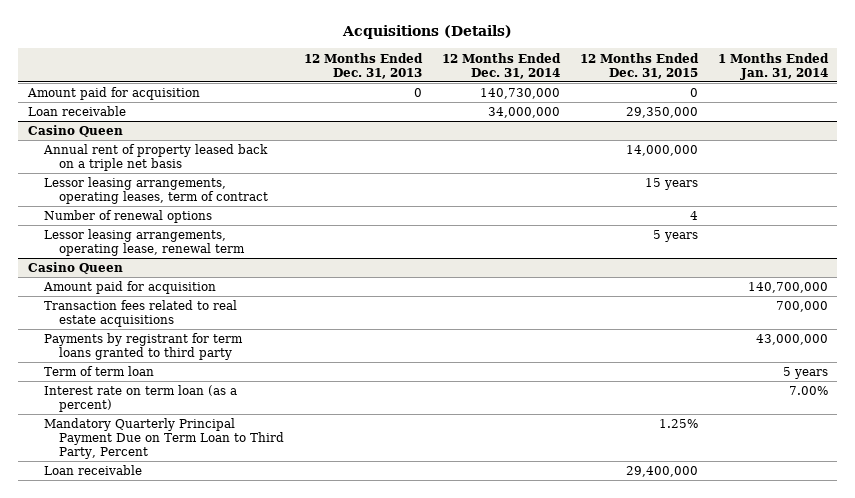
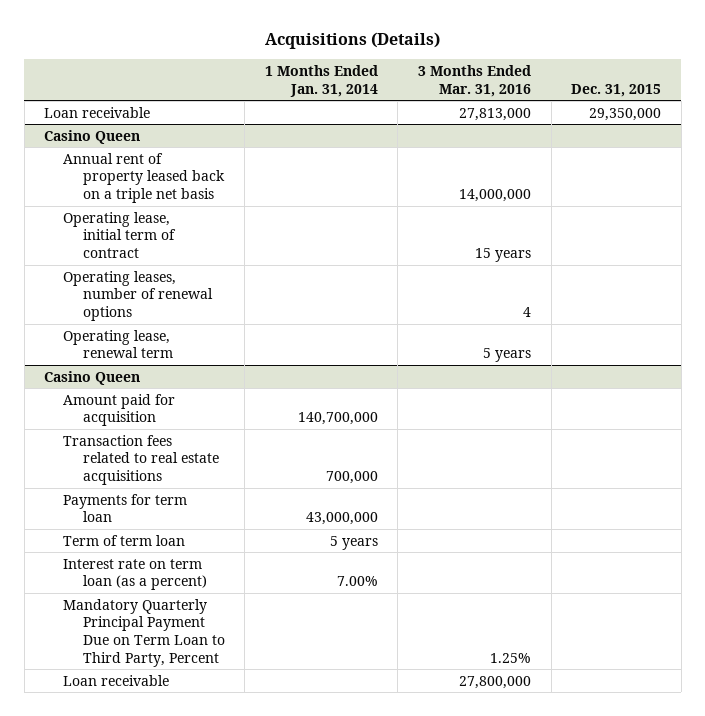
[304,52,424,79] 12 Months Ended Dec. 31, 2013 -> none
[441,52,561,79] 12 Months Ended Dec. 31, 2014 -> none
[579,52,699,79] 12 Months Ended Dec. 31, 2015 -> none
none -> [418,64,532,97] 3 Months Ended Mar. 31, 2016
none -> [571,83,662,97] Dec. 31, 2015
[26,87,200,101] Amount paid for acquisition -> none
[43,177,269,205] Lessor leasing arrangements, operating leases, term of contract -> [63,211,176,259] Operating lease, initial term of contract
[43,210,212,224] Number of renewal options -> [63,270,213,322] Operating leases, number of renewal options
[43,229,246,257] Lessor leasing arrangements, operating lease, renewal term -> [63,329,173,359] Operating lease, renewal term
[43,333,243,361] Payments by registrant for term loans granted to third party -> [63,493,188,523] Payments for term loan

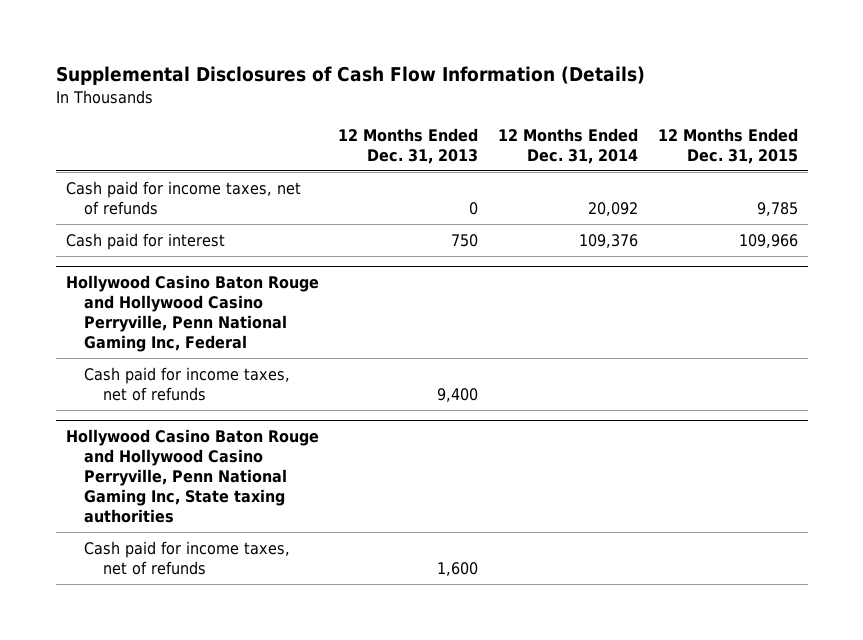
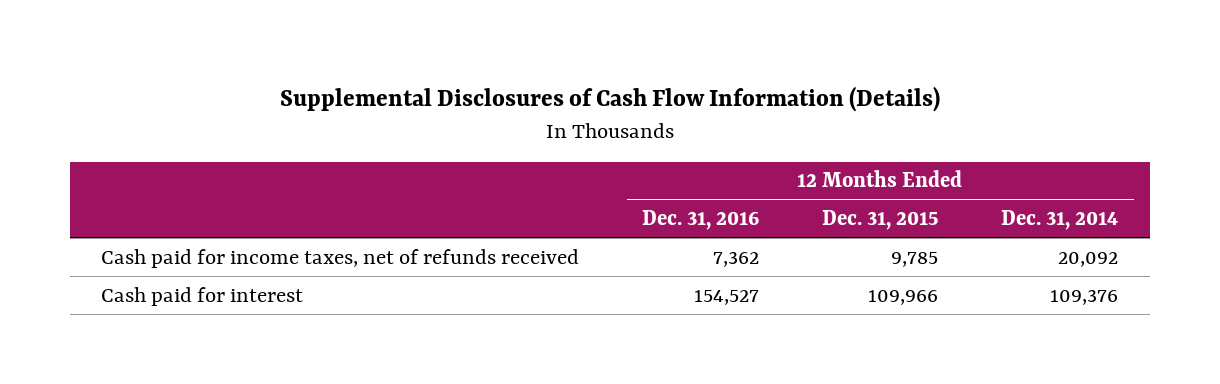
[338,127,479,164] 12 Months Ended Dec. 31, 2013 -> none
none -> [642,209,760,230] Dec. 31, 2016
[65,180,301,215] Cash paid for income taxes, net of refunds -> [101,248,580,268] Cash paid for income taxes, net of refunds received
[65,274,319,353] Hollywood Casino Baton Rouge and Hollywood Casino Perryville, Penn National Gaming Inc, Federal -> none
[84,366,291,401] Cash paid for income taxes, net of refunds -> none
[65,428,319,524] Hollywood Casino Baton Rouge and Hollywood Casino Perryville, Penn National Gaming Inc, State taxing authorities -> none
[84,540,291,575] Cash paid for income taxes, net of refunds -> none

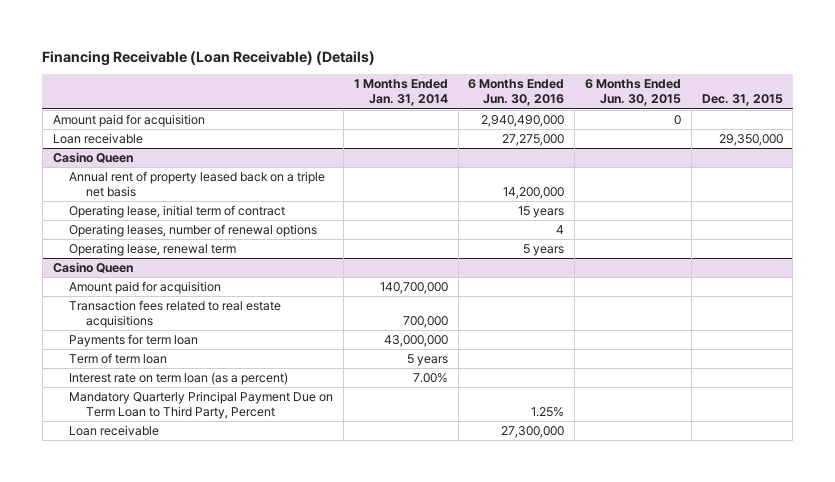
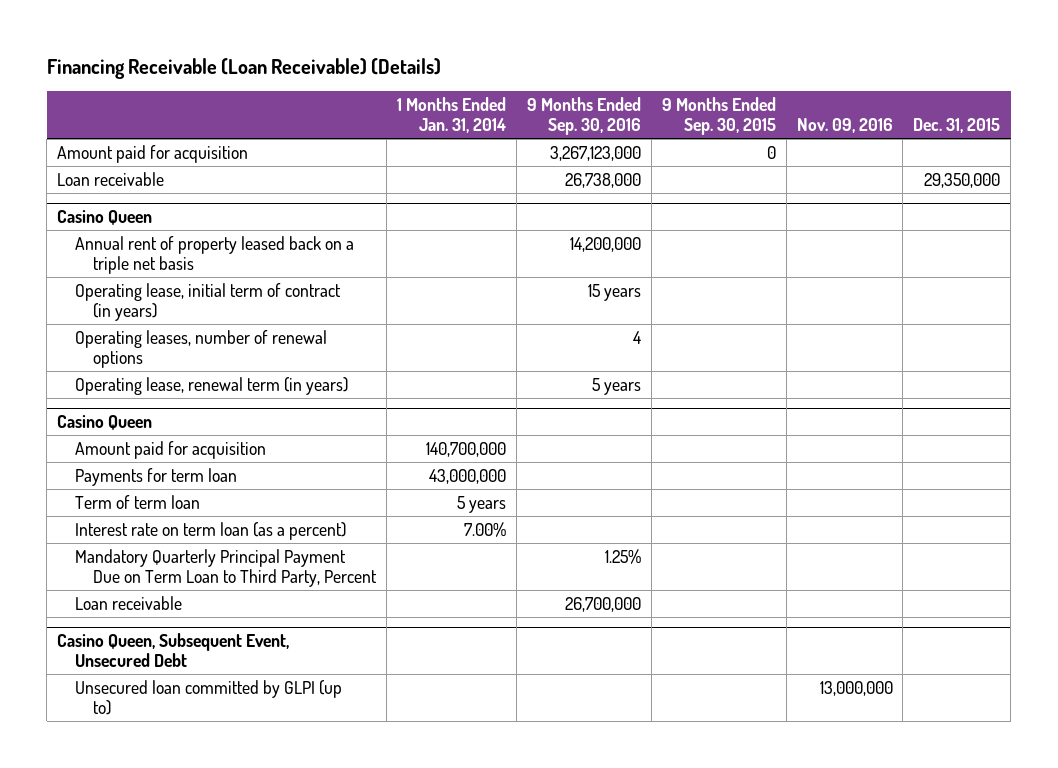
[468,79,565,107] 6 Months Ended Jun. 30, 2016 -> none
[584,79,681,107] 6 Months Ended Jun. 30, 2015 -> none
none -> [526,97,641,136] 9 Months Ended Sep. 30, 2016
none -> [661,97,776,136] 9 Months Ended Sep. 30, 2015
none -> [796,118,893,134] Nov. 09, 2016
[69,204,286,218] Operating lease, initial term of contract -> [75,282,342,322] Operating lease, initial term of contract (in years)
[69,242,237,256] Operating lease, renewal term -> [75,376,349,395] Operating lease, renewal term (in years)
[69,299,282,329] Transaction fees related to real estate acquisitions -> none
none -> [57,632,290,668] Casino Queen, Subsequent Event, Unsecured Debt
none -> [75,679,343,716] Unsecured loan committed by GLPI (up to)

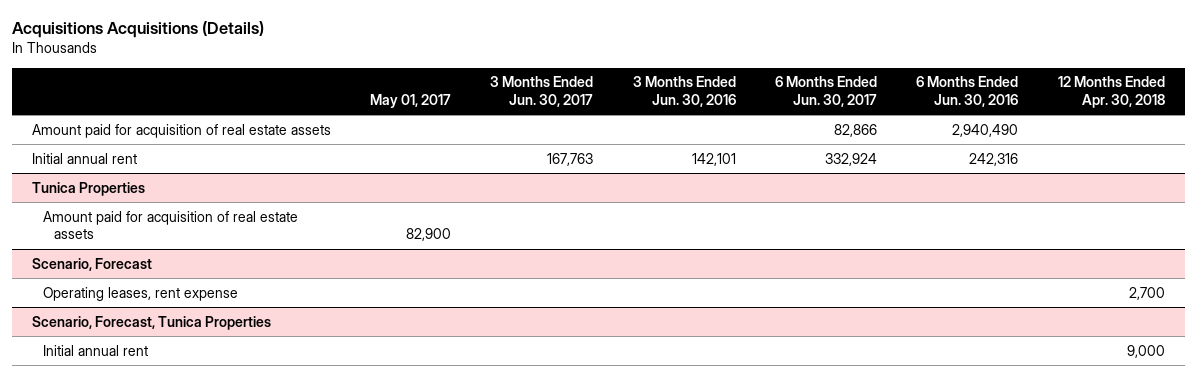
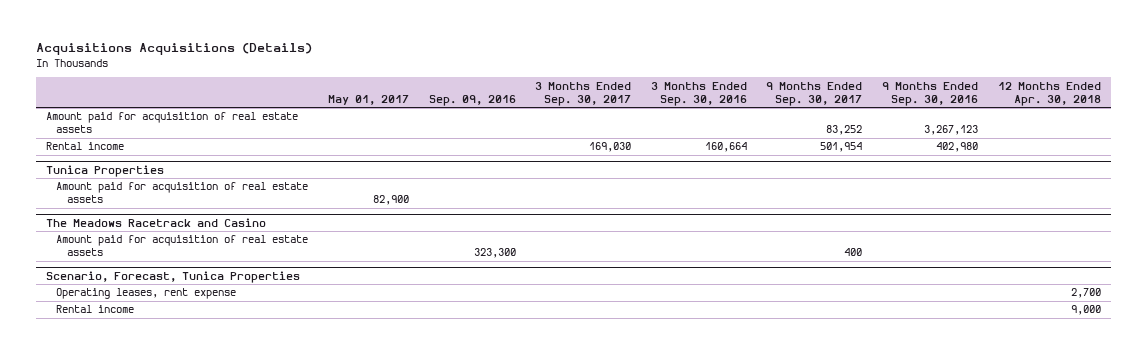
[490,76,594,108] 3 Months Ended Jun. 30, 2017 -> none
[632,76,736,108] 3 Months Ended Jun. 30, 2016 -> none
[775,76,878,108] 6 Months Ended Jun. 30, 2017 -> none
[916,76,1019,108] 6 Months Ended Jun. 30, 2016 -> none
none -> [428,94,516,106] Sep. 09, 2016
none -> [535,81,632,106] 3 Months Ended Sep. 30, 2017
none -> [650,81,747,106] 3 Months Ended Sep. 30, 2016
none -> [766,81,863,106] 9 Months Ended Sep. 30, 2017
none -> [882,81,979,106] 9 Months Ended Sep. 30, 2016
[31,152,137,164] Initial annual rent -> [45,142,124,151] Rental income
[31,257,152,271] Scenario, Forecast -> none
[42,286,238,301] Operating leases, rent expense -> none
none -> [45,217,266,227] The Meadows Racetrack and Casino
none -> [56,235,309,257] Amount paid for acquisition of real estate assets
none -> [56,288,237,300] Operating leases, rent expense
[42,344,148,356] Initial annual rent -> [56,305,135,314] Rental income

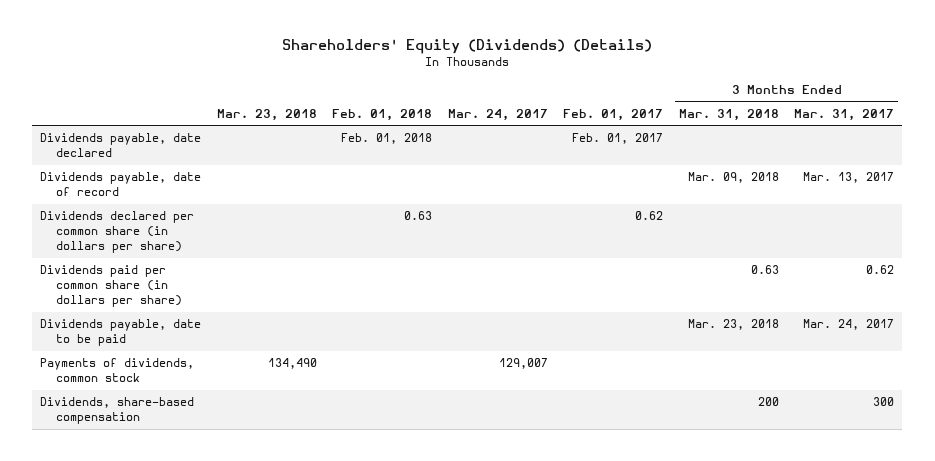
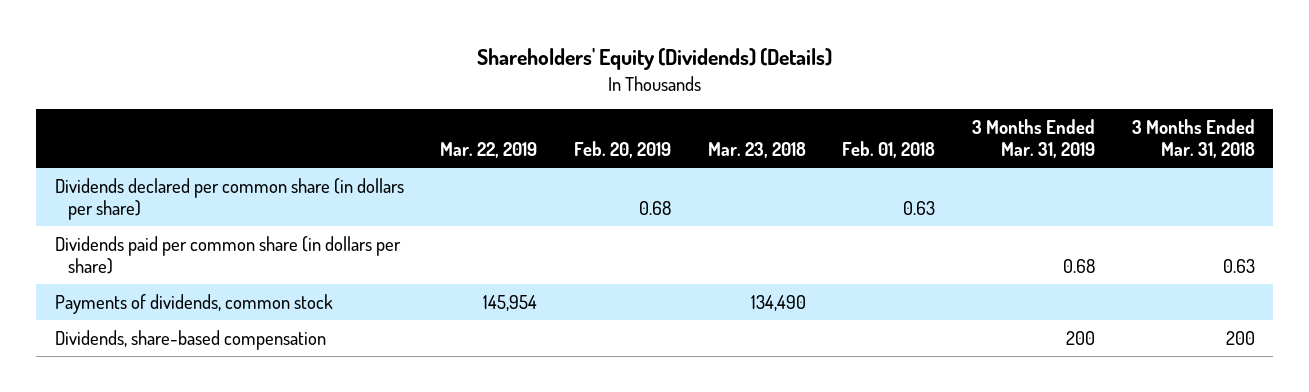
[447,108,548,121] Mar. 24, 2017 -> none
[563,108,664,121] Feb. 01, 2017 -> none
[794,108,895,121] Mar. 31, 2017 -> none
none -> [440,142,538,159] Mar. 22, 2019
none -> [573,141,671,159] Feb. 20, 2019
none -> [972,119,1096,159] 3 Months Ended Mar. 31, 2019
[40,133,202,158] Dividends payable, date declared -> none
[40,172,202,197] Dividends payable, date of record -> none
[40,319,202,347] Dividends payable, date to be paid -> none

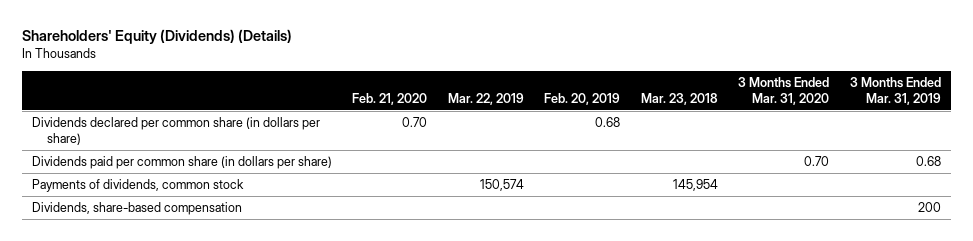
[842,141,936,159] Feb. 01, 2018 -> none
[1131,119,1255,159] 3 Months Ended Mar. 31, 2018 -> none
none -> [352,93,428,106] Feb. 21, 2020
none -> [738,77,830,106] 3 Months Ended Mar. 31, 2020
[483,294,538,311] 145,954 -> [479,179,524,192] 150,574
[750,294,806,311] 134,490 -> [672,179,718,192] 145,954

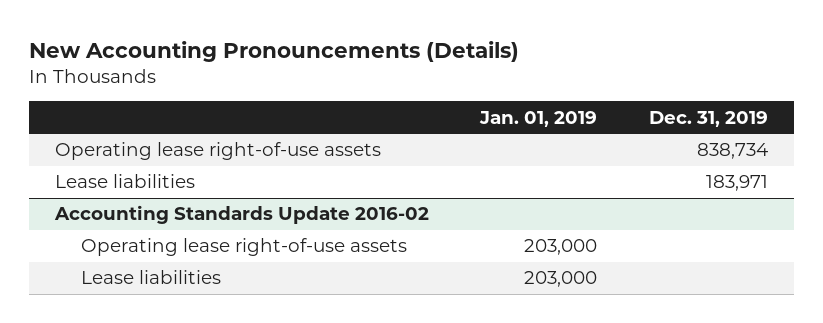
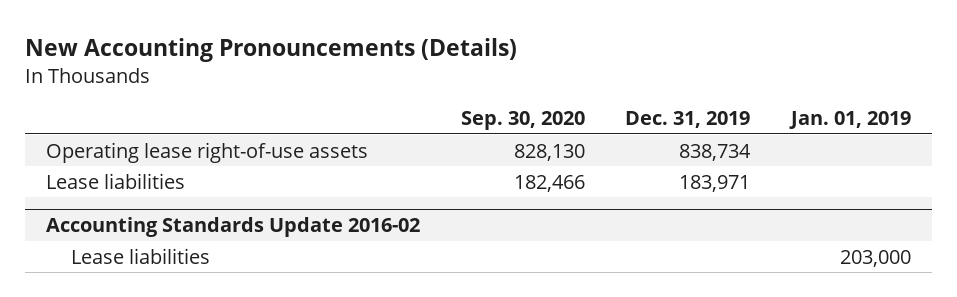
none -> [460,111,585,131] Sep. 30, 2020
[81,238,408,257] Operating lease right-of-use assets -> none

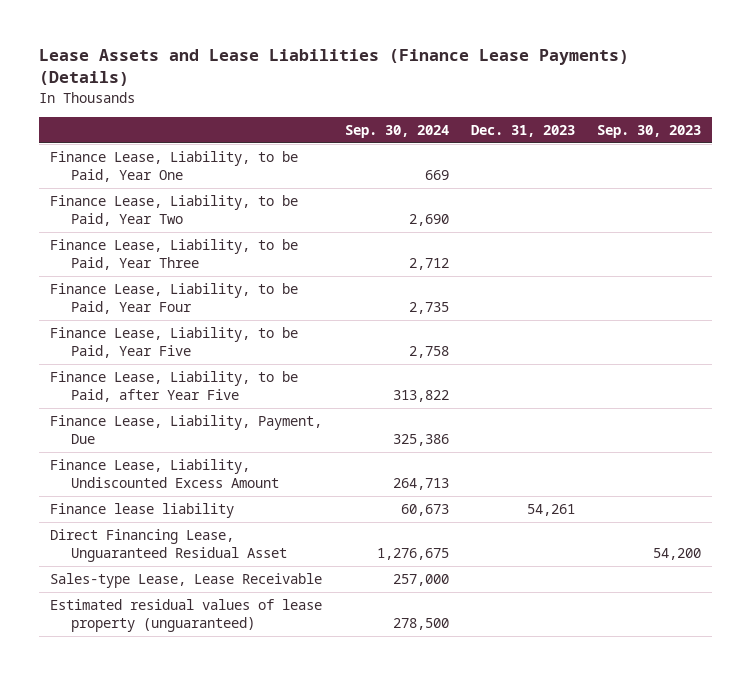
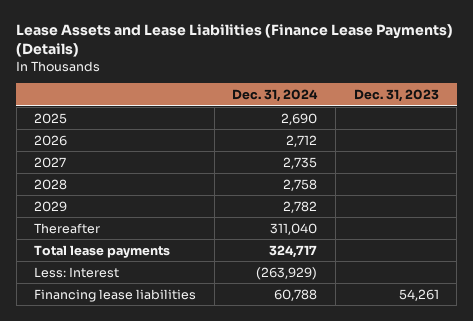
[344,124,449,138] Sep. 30, 2024 -> none
[596,124,701,138] Sep. 30, 2023 -> none
none -> [232,88,319,102] Dec. 31, 2024
[50,529,287,562] Direct Financing Lease, Unguaranteed Residual Asset -> none
[50,573,323,589] Sales-type Lease, Lease Receivable -> none
[50,599,323,632] Estimated residual values of lease property (unguaranteed) -> none
[50,151,299,182] Finance Lease, Liability, to be Paid, Year One -> [34,112,68,124] 2025
[50,195,299,226] Finance Lease, Liability, to be Paid, Year Two -> [34,134,68,146] 2026
[50,239,299,270] Finance Lease, Liability, to be Paid, Year Three -> [34,156,67,168] 2027
[50,283,299,314] Finance Lease, Liability, to be Paid, Year Four -> [34,178,68,190] 2028
[50,327,299,358] Finance Lease, Liability, to be Paid, Year Five -> [34,200,68,212] 2029
[50,371,299,402] Finance Lease, Liability, to be Paid, after Year Five -> [34,222,101,234] Thereafter
[50,415,323,444] Finance Lease, Liability, Payment, Due -> [34,244,171,258] Total lease payments
[50,459,279,488] Finance Lease, Liability, Undiscounted Excess Amount -> [34,266,120,278] Less: Interest
[50,503,235,519] Finance lease liability -> [34,288,197,302] Financing lease liabilities

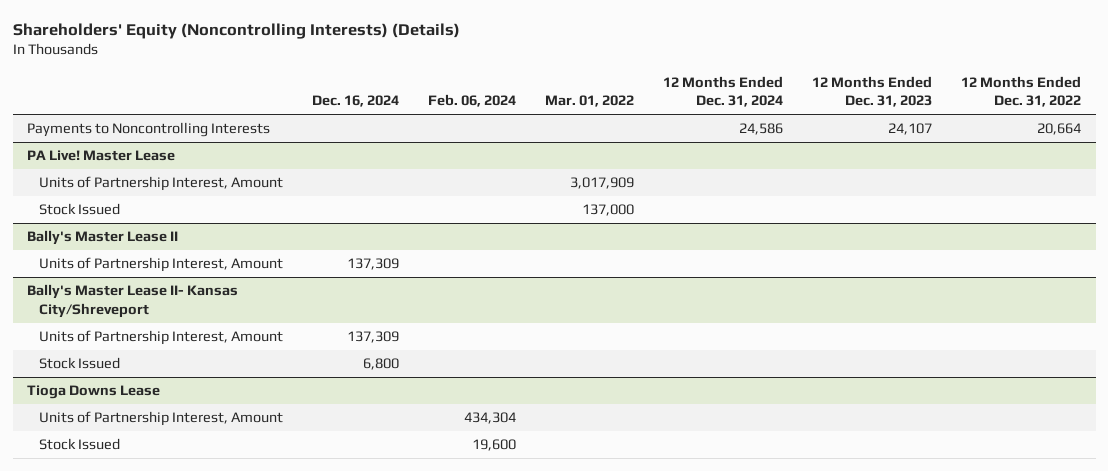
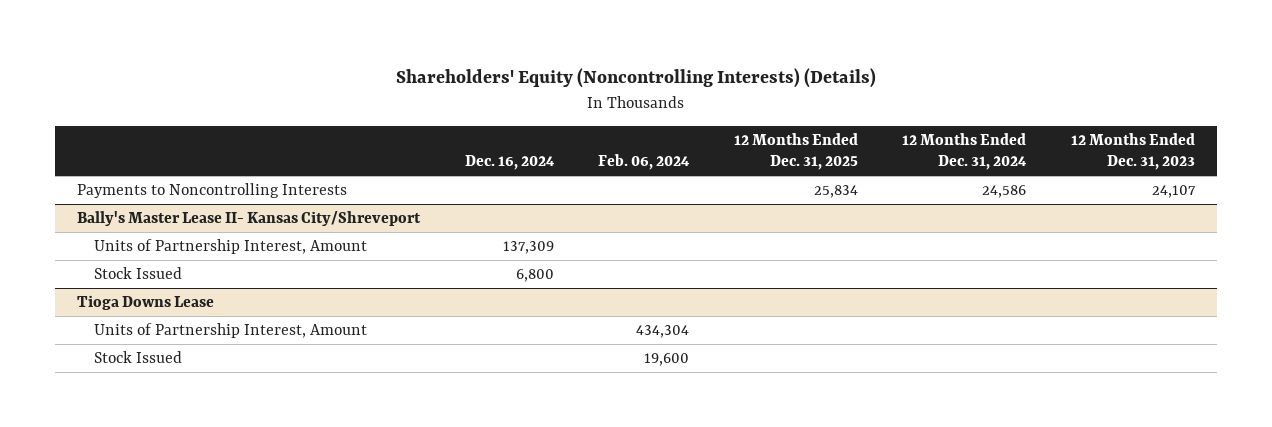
[545,95,635,108] Mar. 01, 2022 -> none
[961,75,1082,108] 12 Months Ended Dec. 31, 2022 -> none
none -> [733,132,858,171] 12 Months Ended Dec. 31, 2025
[27,150,176,162] PA Live! Master Lease -> none
[38,176,283,192] Units of Partnership Interest, Amount -> none
[38,203,120,216] Stock Issued -> none
[27,230,179,246] Bally's Master Lease II -> none
[38,257,283,273] Units of Partnership Interest, Amount -> none

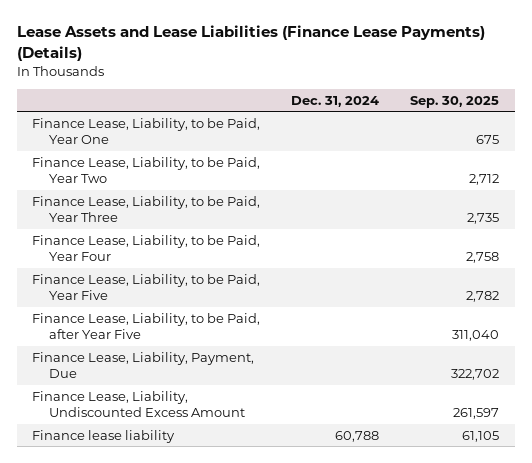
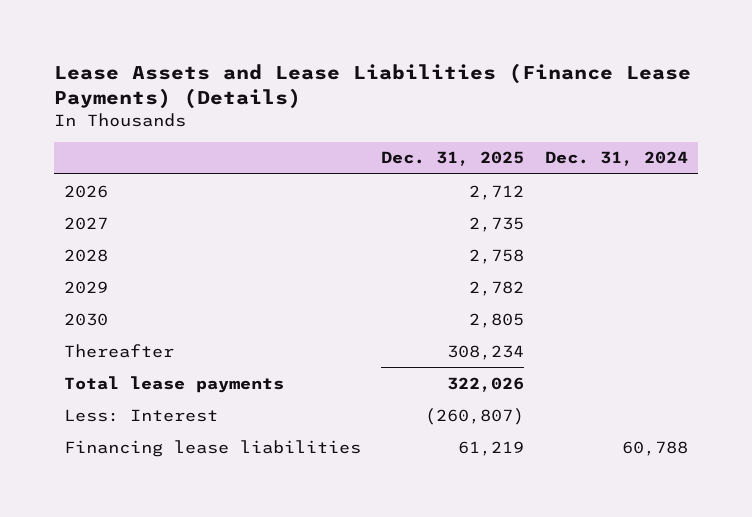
[410,95,500,108] Sep. 30, 2025 -> none
none -> [381,151,525,167] Dec. 31, 2025
[32,117,261,145] Finance Lease, Liability, to be Paid, Year One -> [64,184,109,198] 2026
[32,156,261,184] Finance Lease, Liability, to be Paid, Year Two -> [64,216,109,230] 2027
[32,195,261,223] Finance Lease, Liability, to be Paid, Year Three -> [64,248,109,262] 2028
[32,234,261,262] Finance Lease, Liability, to be Paid, Year Four -> [64,280,109,294] 2029
[32,273,261,301] Finance Lease, Liability, to be Paid, Year Five -> [64,312,109,326] 2030
[32,312,261,340] Finance Lease, Liability, to be Paid, after Year Five -> [64,343,175,358] Thereafter
[32,351,255,379] Finance Lease, Liability, Payment, Due -> [64,375,285,393] Total lease payments
[32,390,246,418] Finance Lease, Liability, Undiscounted Excess Amount -> [64,408,219,422] Less: Interest
[32,429,176,443] Finance lease liability -> [64,439,362,457] Financing lease liabilities

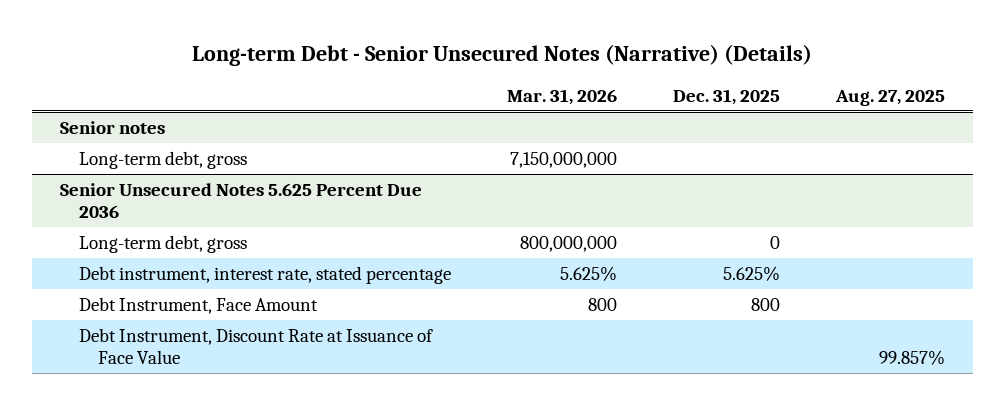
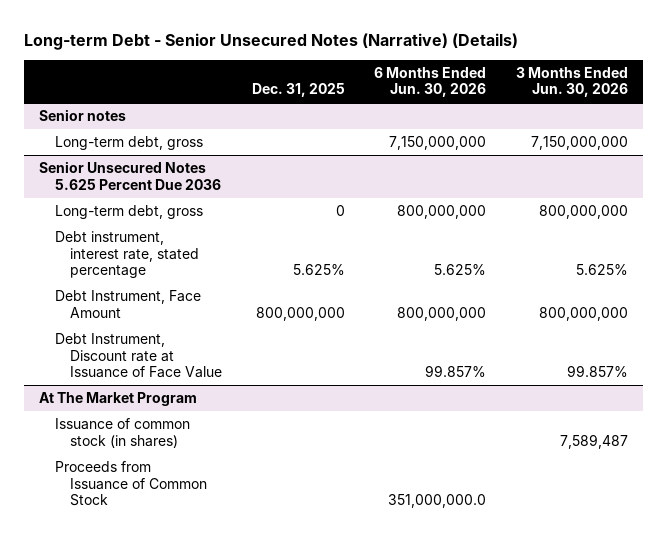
[507,88,618,105] Mar. 31, 2026 -> none
[834,89,945,106] Aug. 27, 2025 -> none
none -> [374,66,487,98] 6 Months Ended Jun. 30, 2026
none -> [515,66,628,98] 3 Months Ended Jun. 30, 2026
[750,297,780,311] 800 -> [255,306,345,321] 800,000,000
[79,327,434,365] Debt Instrument, Discount Rate at Issuance of Face Value -> [54,333,223,379] Debt Instrument, Discount rate at Issuance of Face Value
none -> [39,392,198,407] At The Market Program
none -> [54,418,190,448] Issuance of common stock (in shares)
none -> [54,461,208,507] Proceeds from Issuance of Common Stock

